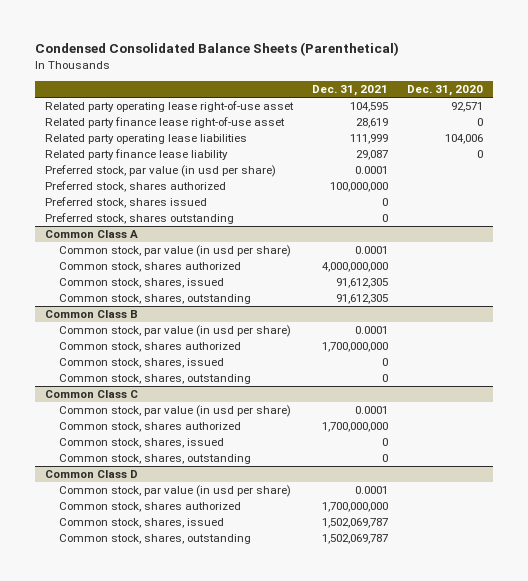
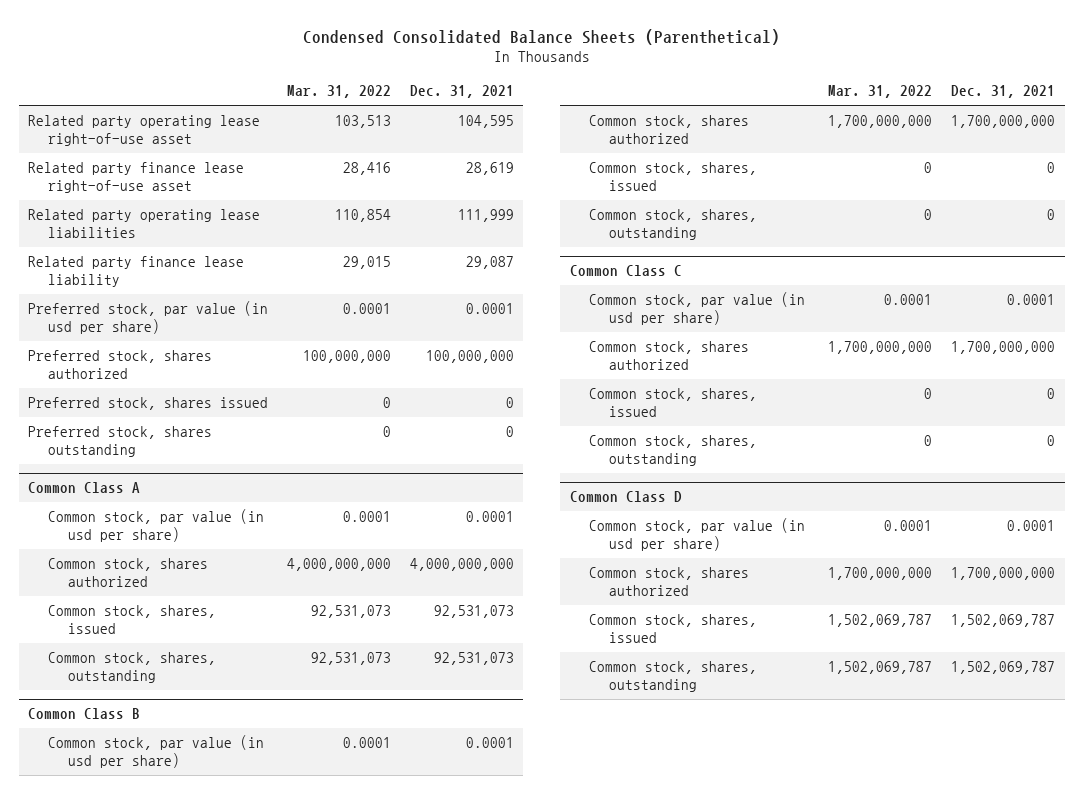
[407,85,484,97] Dec. 31, 2020 -> none
none -> [287,85,392,99] Mar. 31, 2022
[336,278,389,289] 91,612,305 -> [434,605,515,619] 92,531,073
[336,294,389,305] 91,612,305 -> [434,652,515,666] 92,531,073

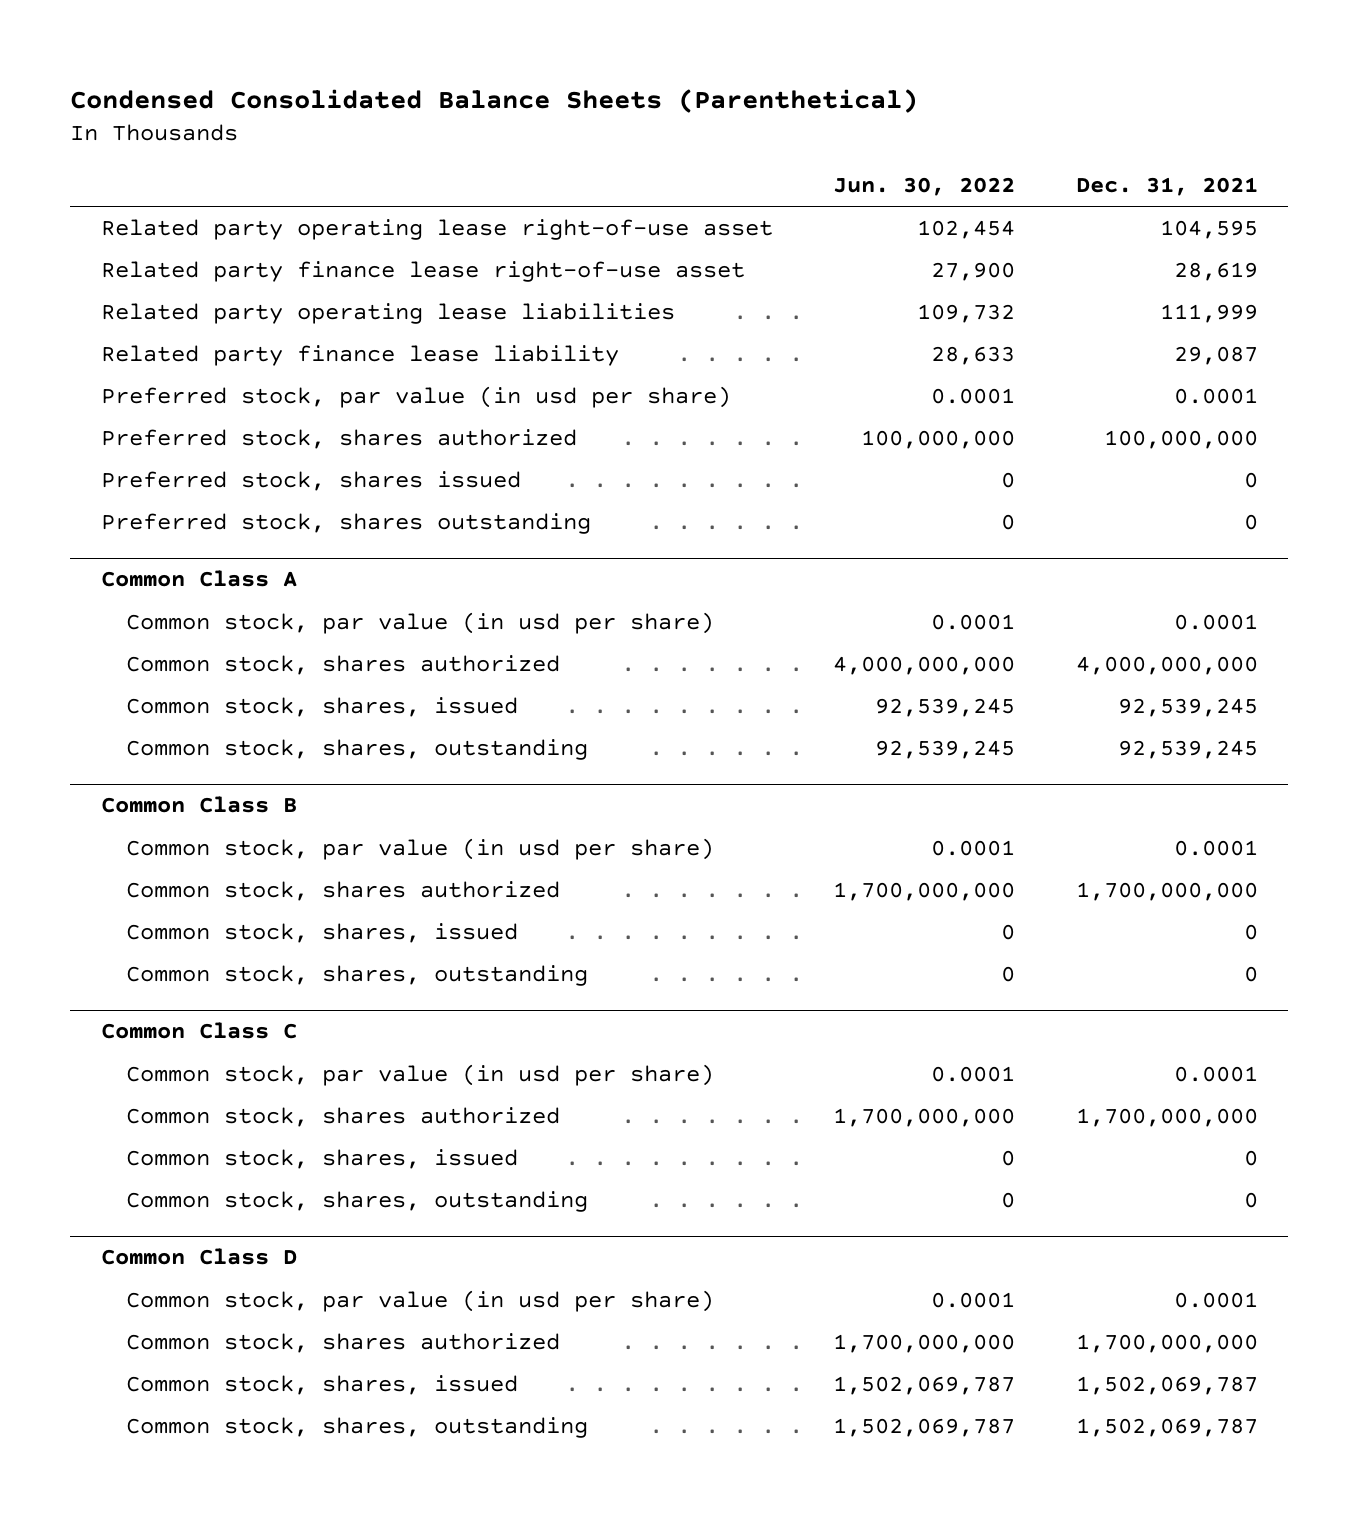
[287,85,392,99] Mar. 31, 2022 -> none
none -> [833,176,1016,196] Jun. 30, 2022
[434,605,515,619] 92,531,073 -> [1117,698,1258,718] 92,539,245
[434,652,515,666] 92,531,073 -> [1117,740,1258,760] 92,539,245

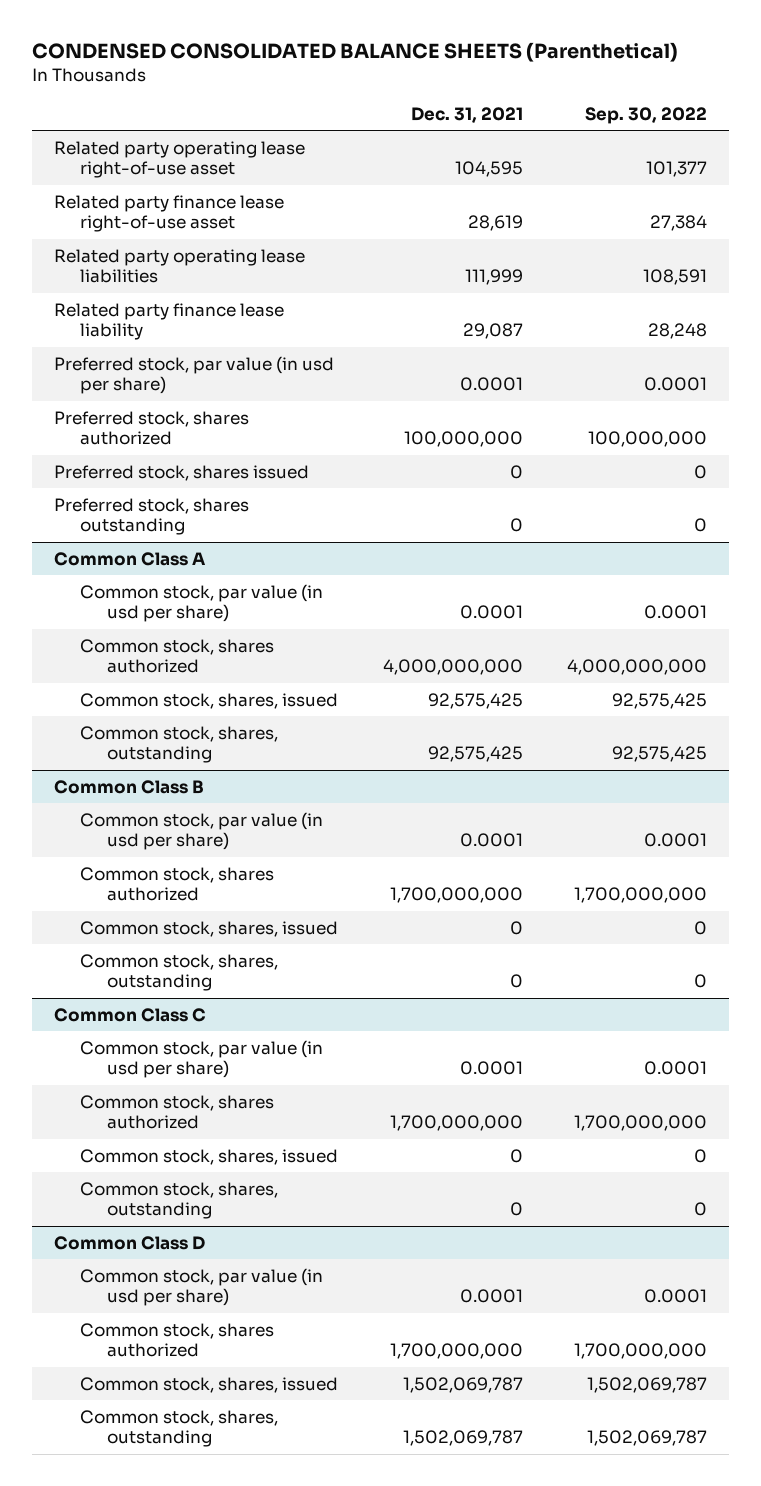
[70,88,919,113] Condensed Consolidated Balance Sheets (Parenthetical) -> [31,41,678,62] CONDENSED CONSOLIDATED BALANCE SHEETS (Parenthetical)
[833,176,1016,196] Jun. 30, 2022 -> none
none -> [585,106,708,124] Sep. 30, 2022
[1117,698,1258,718] 92,539,245 -> [427,692,523,709] 92,575,425
[1117,740,1258,760] 92,539,245 -> [427,746,523,763] 92,575,425

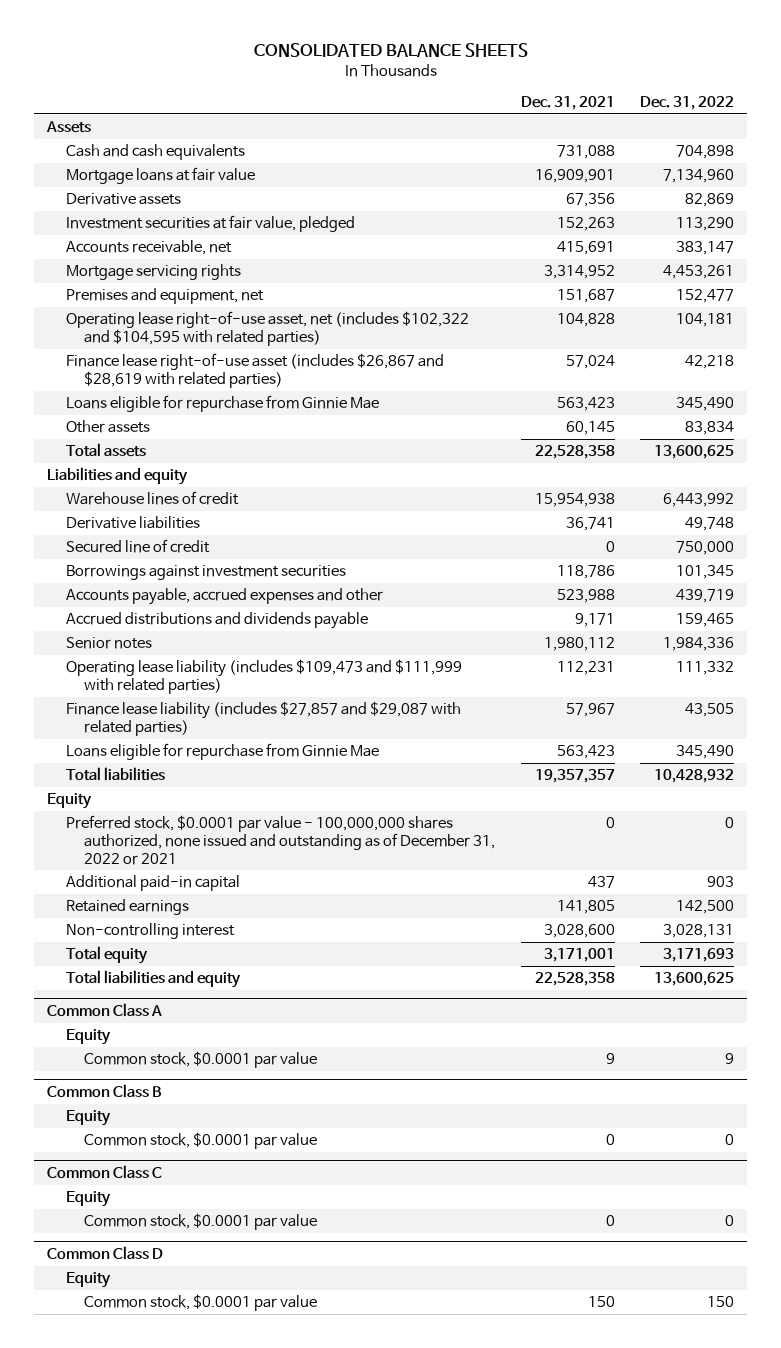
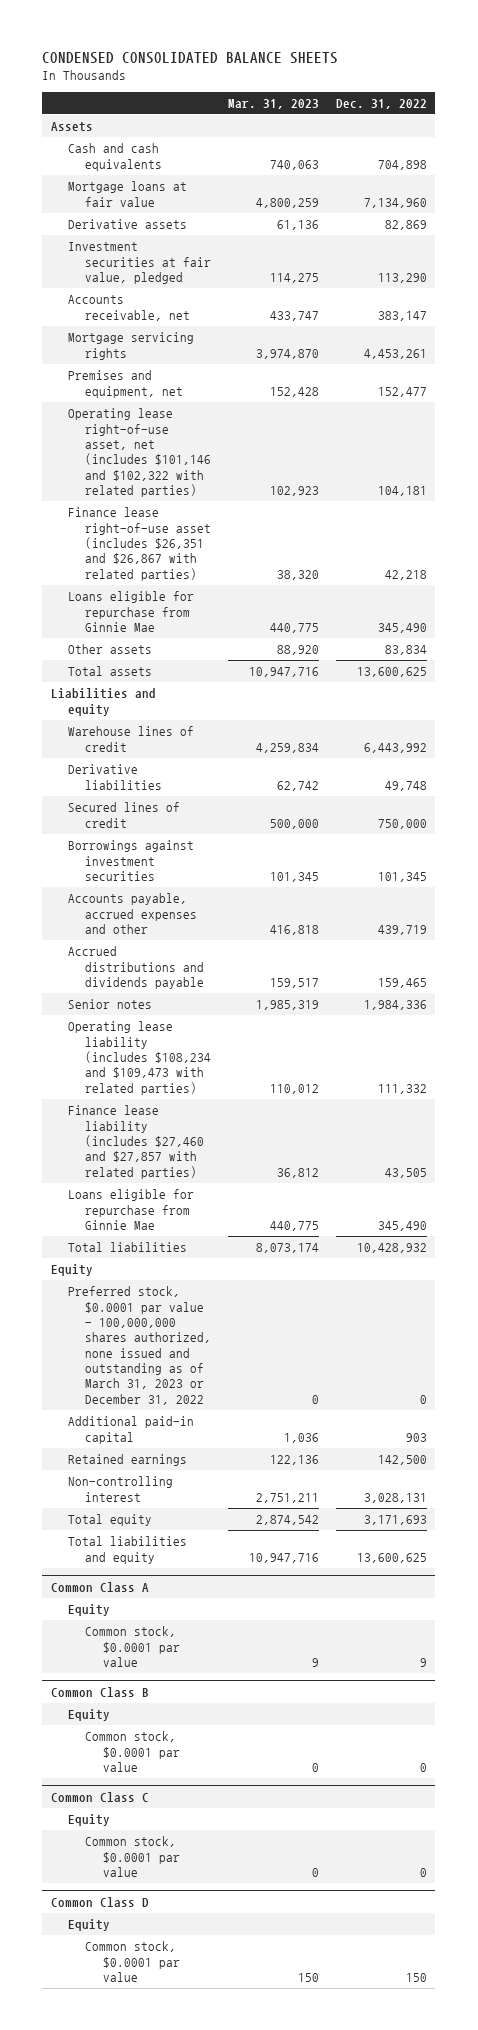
[253,43,528,58] CONSOLIDATED BALANCE SHEETS -> [42,51,339,64] CONDENSED CONSOLIDATED BALANCE SHEETS
[520,95,615,110] Dec. 31, 2021 -> none
none -> [228,98,320,109] Mar. 31, 2023
[65,311,469,346] Operating lease right-of-use asset, net (includes $102,322 and $104,595 with related parties) -> [68,408,212,497] Operating lease right-of-use asset, net (includes $101,146 and $102,322 with related parties)
[65,353,444,388] Finance lease right-of-use asset (includes $26,867 and $28,619 with related parties) -> [68,507,212,581] Finance lease right-of-use asset (includes $26,351 and $26,867 with related parties)
[65,539,210,554] Secured line of credit -> [68,802,181,828] Secured lines of credit
[65,659,462,694] Operating lease liability (includes $109,473 and $111,999 with related parties) -> [68,1021,212,1095] Operating lease liability (includes $108,234 and $109,473 with related parties)
[65,701,461,736] Finance lease liability (includes $27,857 and $29,087 with related parties) -> [68,1105,205,1179] Finance lease liability (includes $27,460 and $27,857 with related parties)
[65,815,496,865] Preferred stock, $0.0001 par value - 100,000,000 shares authorized, none issued and outstanding as of December 31, 2022 or 2021 -> [68,1286,212,1405] Preferred stock, $0.0001 par value - 100,000,000 shares authorized, none issued and outstanding as of March 31, 2023 or December 31, 2022

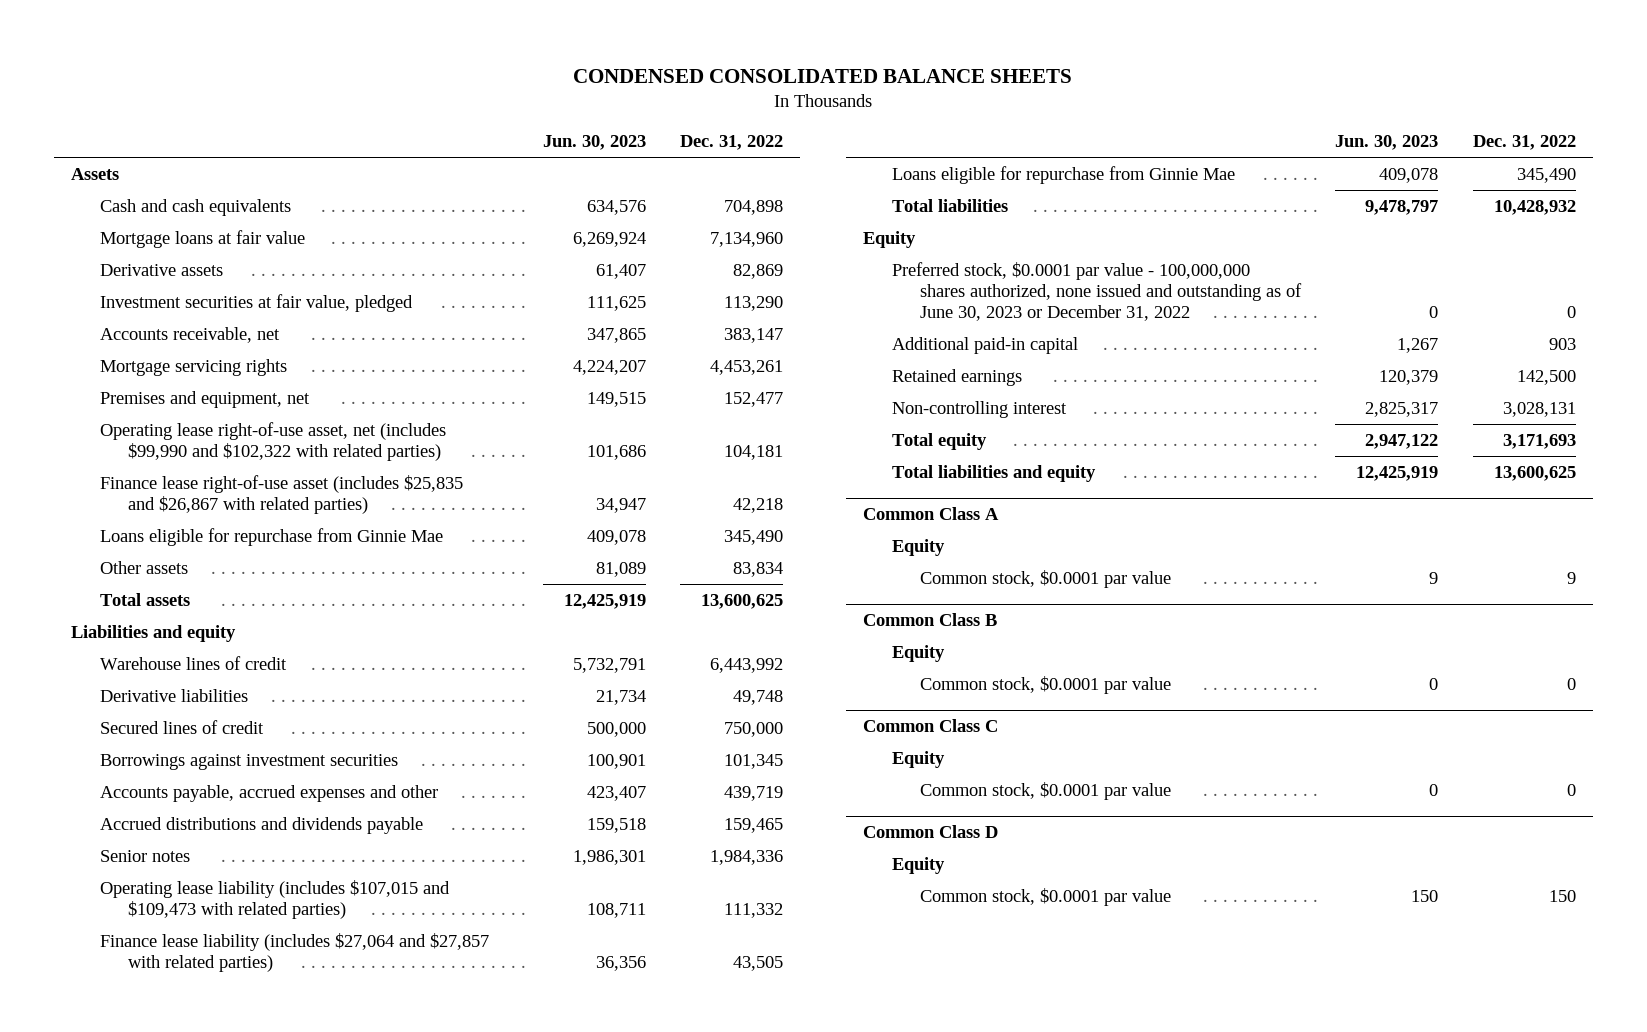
[228,98,320,109] Mar. 31, 2023 -> none
none -> [543,135,647,151] Jun. 30, 2023
[68,408,212,497] Operating lease right-of-use asset, net (includes $101,146 and $102,322 with related parties) -> [99,421,446,461] Operating lease right-of-use asset, net (includes $99,990 and $102,322 with related parties)
[68,507,212,581] Finance lease right-of-use asset (includes $26,351 and $26,867 with related parties) -> [99,474,463,514] Finance lease right-of-use asset (includes $25,835 and $26,867 with related parties)
[68,1021,212,1095] Operating lease liability (includes $108,234 and $109,473 with related parties) -> [99,879,450,919] Operating lease liability (includes $107,015 and $109,473 with related parties)
[68,1105,205,1179] Finance lease liability (includes $27,460 and $27,857 with related parties) -> [99,932,489,972] Finance lease liability (includes $27,064 and $27,857 with related parties)
[68,1286,212,1405] Preferred stock, $0.0001 par value - 100,000,000 shares authorized, none issued and outstanding as of March 31, 2023 or December 31, 2022 -> [891,261,1303,322] Preferred stock, $0.0001 par value - 100,000,000 shares authorized, none issued and outstanding as of June 30, 2023 or December 31, 2022

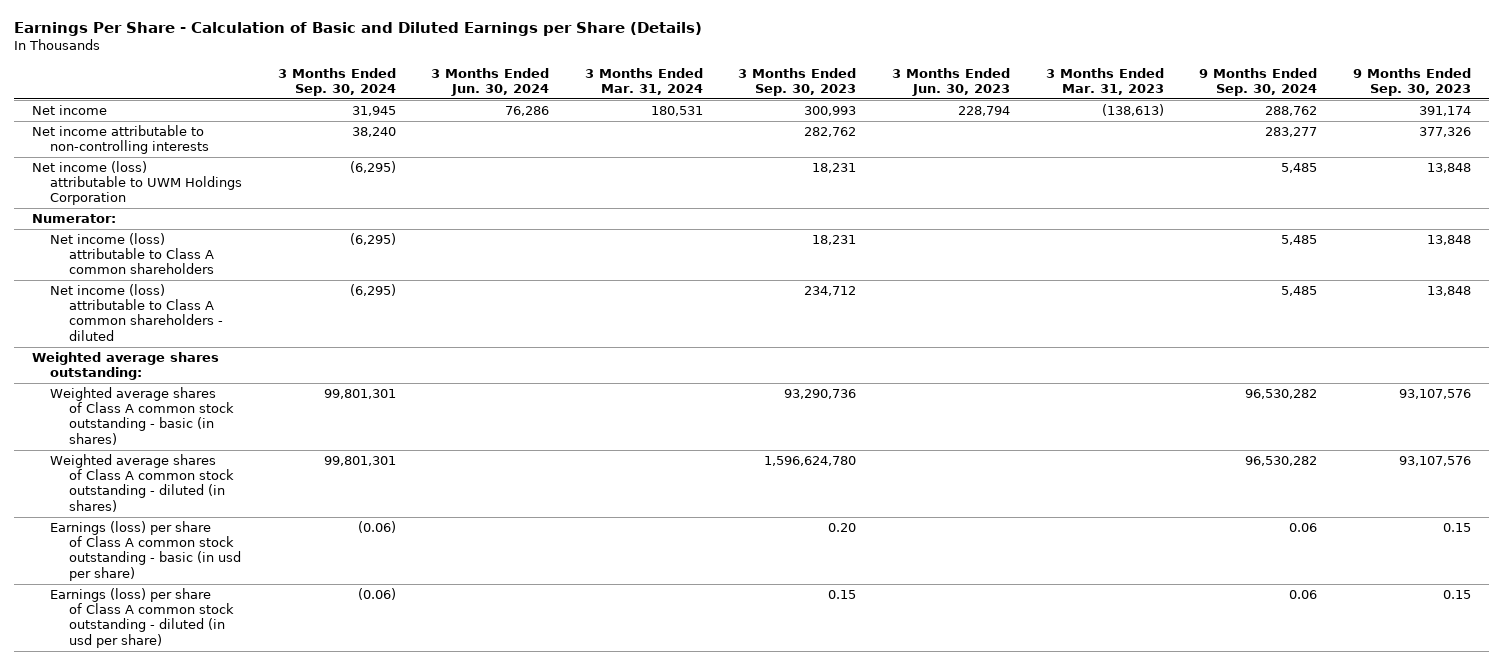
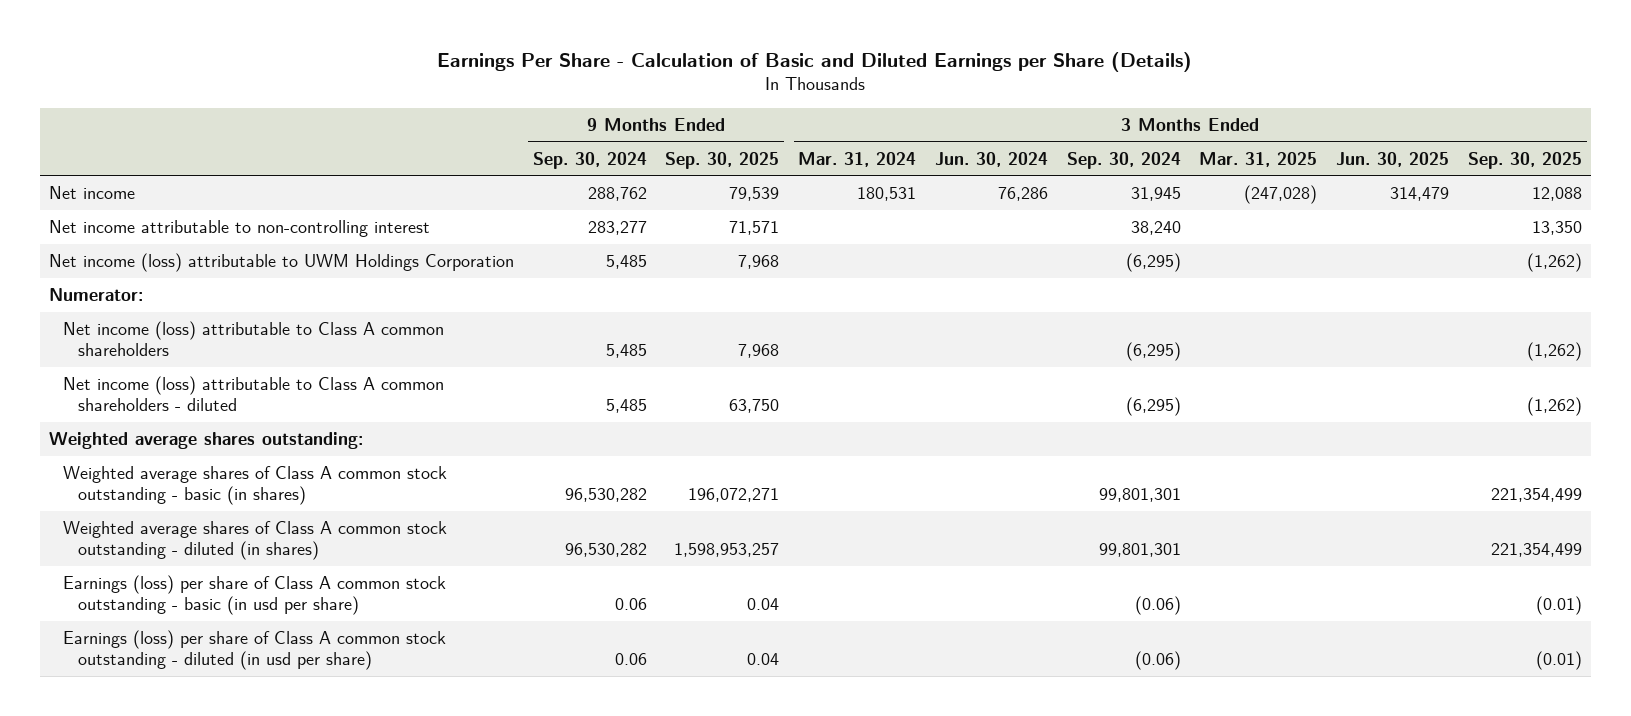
[738,67,857,97] 3 Months Ended Sep. 30, 2023 -> none
[892,67,1011,97] 3 Months Ended Jun. 30, 2023 -> none
[1045,67,1164,96] 3 Months Ended Mar. 31, 2023 -> none
[1352,67,1471,97] 9 Months Ended Sep. 30, 2023 -> none
none -> [665,151,780,169] Sep. 30, 2025
none -> [1199,151,1318,167] Mar. 31, 2025
none -> [1336,151,1450,167] Jun. 30, 2025
none -> [1468,151,1583,169] Sep. 30, 2025
[31,124,210,155] Net income attributable to non-controlling interests -> [48,220,430,238] Net income attributable to non-controlling interest

